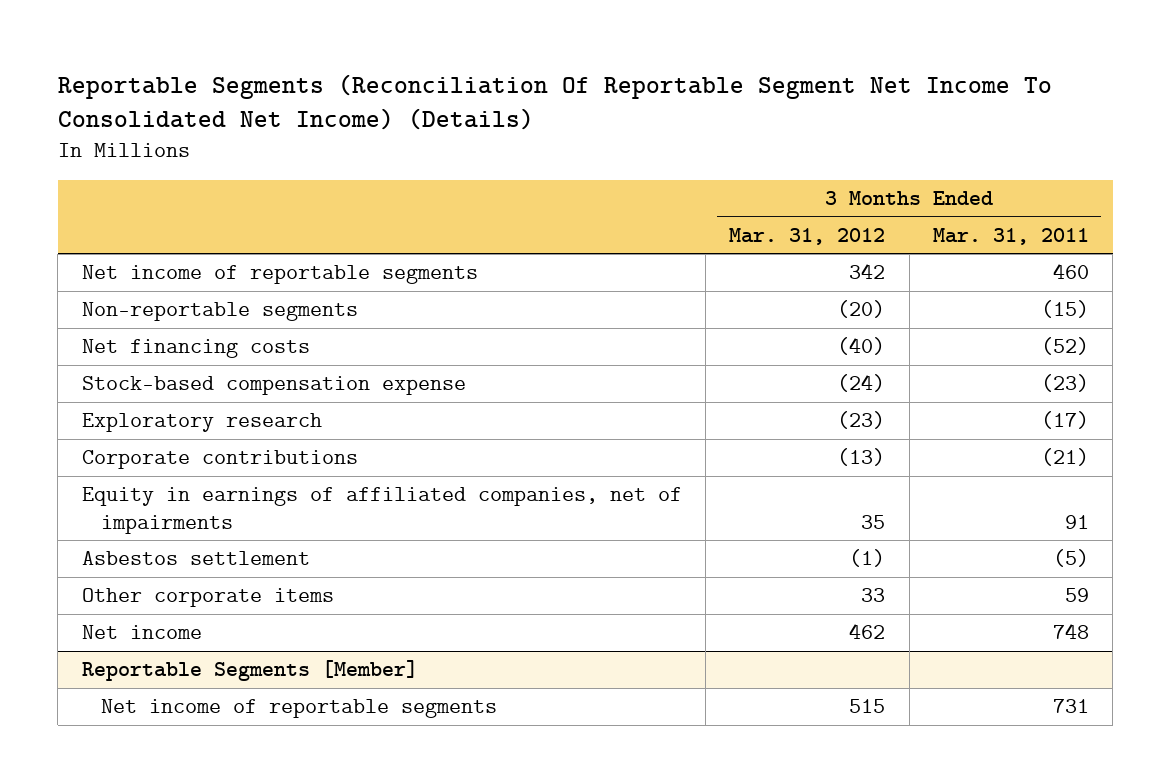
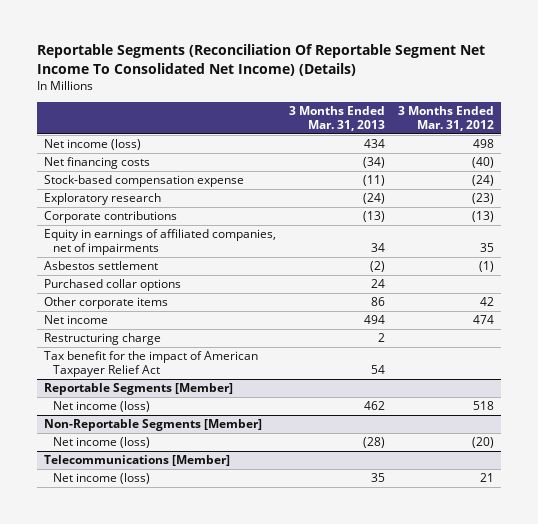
[933,227,1090,245] Mar. 31, 2011 -> none
none -> [288,106,385,132] 3 Months Ended Mar. 31, 2013
[81,265,478,285] Net income of reportable segments -> none
[81,302,358,322] Non-reportable segments -> none
none -> [43,139,141,151] Net income (loss)
none -> [43,279,181,292] Purchased collar options
[861,588,886,603] 33 -> [480,297,495,307] 42
[849,623,886,640] 462 -> [473,315,495,325] 474
none -> [43,333,161,346] Restructuring charge
none -> [43,351,258,378] Tax benefit for the impact of American Taxpayer Relief Act
[101,699,498,719] Net income of reportable segments -> none
none -> [53,401,151,413] Net income (loss)
none -> [43,419,262,432] Non-Reportable Segments [Member]
none -> [53,437,151,449] Net income (loss)
none -> [43,455,230,467] Telecommunications [Member]
none -> [53,473,151,485] Net income (loss)

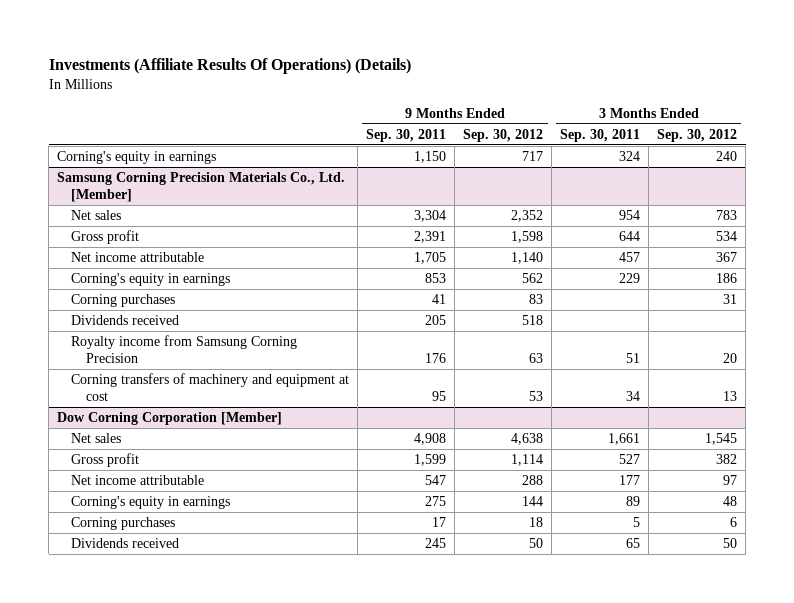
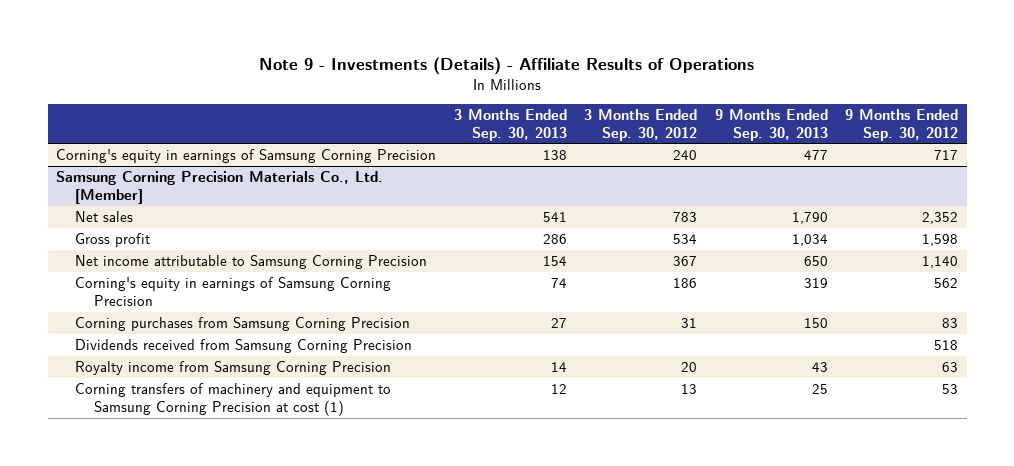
[48,58,411,75] Investments (Affiliate Results Of Operations) (Details) -> [259,57,755,76] Note 9 - Investments (Details) - Affiliate Results of Operations
[366,128,447,142] Sep. 30, 2011 -> none
[560,128,641,142] Sep. 30, 2011 -> none
none -> [453,108,567,141] 3 Months Ended Sep. 30, 2013
none -> [714,108,828,141] 9 Months Ended Sep. 30, 2013
[57,150,217,164] Corning's equity in earnings -> [56,148,437,163] Corning's equity in earnings of Samsung Corning Precision
[71,251,205,262] Net income attributable -> [74,254,427,269] Net income attributable to Samsung Corning Precision
[71,272,231,286] Corning's equity in earnings -> [74,276,391,306] Corning's equity in earnings of Samsung Corning Precision
[71,293,176,307] Corning purchases -> [74,316,410,331] Corning purchases from Samsung Corning Precision
[71,314,180,325] Dividends received -> [74,338,412,353] Dividends received from Samsung Corning Precision
[57,411,283,425] Dow Corning Corporation [Member] -> none
[71,432,122,443] Net sales -> none
[71,452,140,467] Gross profit -> none
[71,474,205,485] Net income attributable -> none
[71,495,231,509] Corning's equity in earnings -> none
[71,516,176,530] Corning purchases -> none
[71,537,180,548] Dividends received -> none
[71,372,350,402] Corning transfers of machinery and equipment at cost -> [74,382,391,416] Corning transfers of machinery and equipment to Samsung Corning Precision at cost (1)

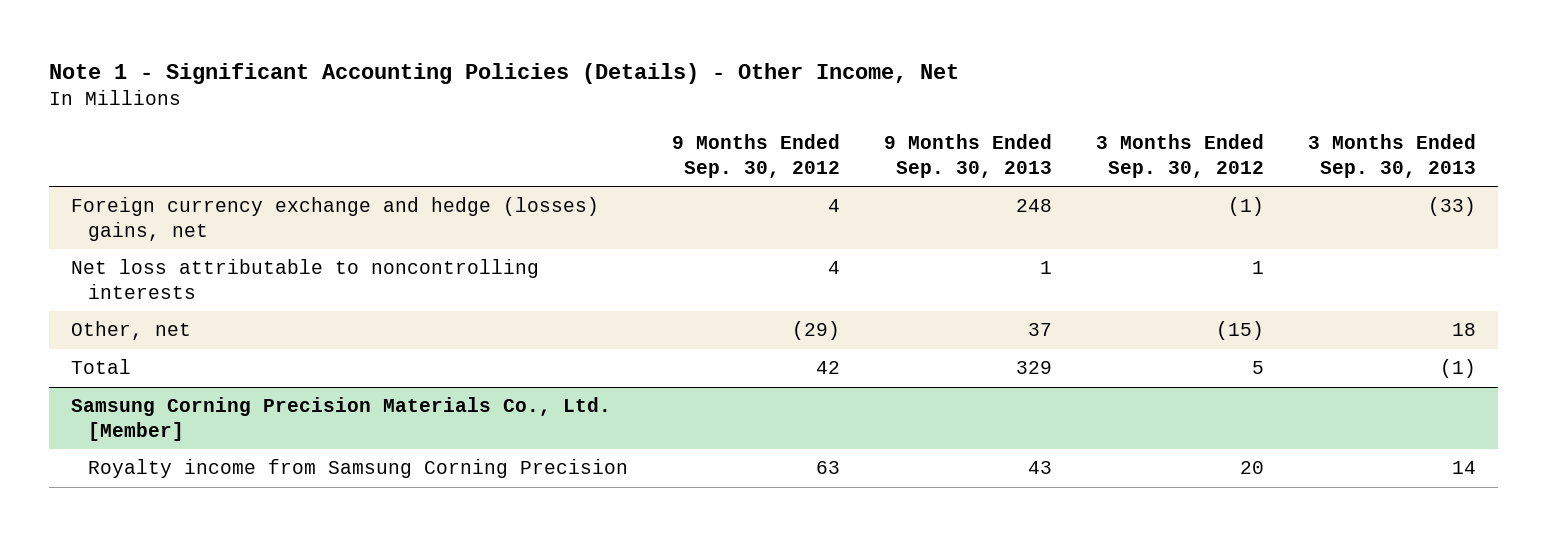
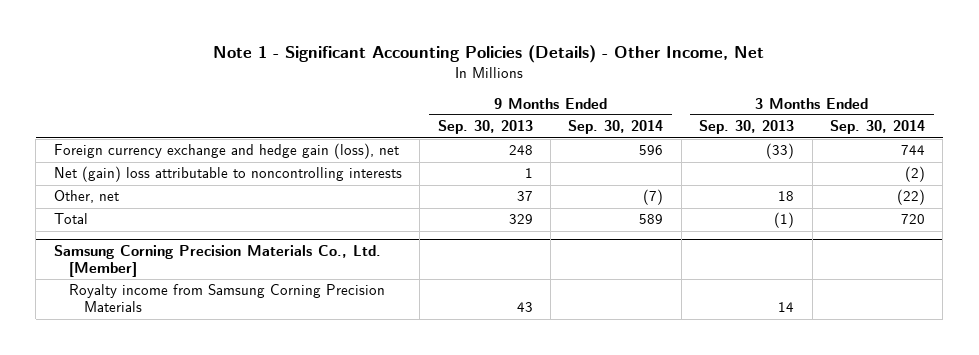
[671,134,840,178] 9 Months Ended Sep. 30, 2012 -> none
[1095,134,1264,178] 3 Months Ended Sep. 30, 2012 -> none
none -> [568,120,664,135] Sep. 30, 2014
none -> [830,120,926,135] Sep. 30, 2014
[70,197,599,241] Foreign currency exchange and hedge (losses) gains, net -> [53,143,399,160] Foreign currency exchange and hedge gain (loss), net
[70,259,539,299] Net loss attributable to noncontrolling interests -> [53,166,402,183] Net (gain) loss attributable to noncontrolling interests
[87,459,628,479] Royalty income from Samsung Corning Precision -> [68,284,385,314] Royalty income from Samsung Corning Precision Materials

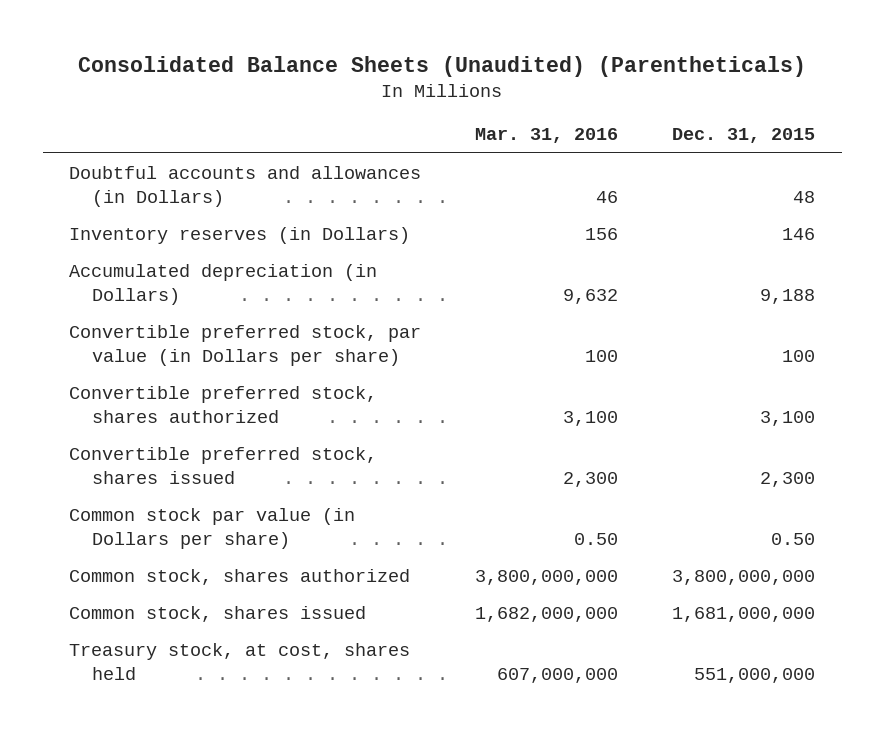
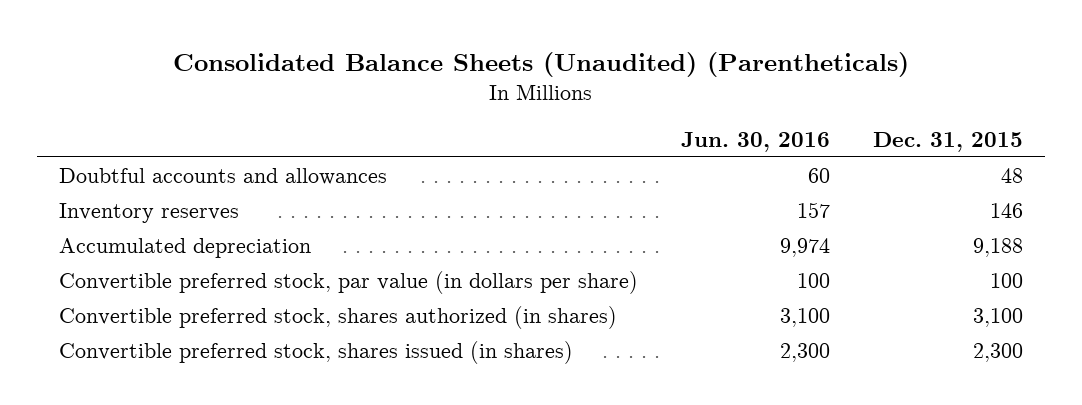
[475,128,619,144] Mar. 31, 2016 -> none
none -> [681,131,831,152] Jun. 30, 2016
[69,507,356,549] Common stock par value (in Dollars per share) -> none
[69,568,411,585] Common stock, shares authorized -> none
[69,605,367,622] Common stock, shares issued -> none
[69,642,411,680] Treasury stock, at cost, shares held -> none
[69,165,422,207] Doubtful accounts and allowances (in Dollars) -> [59,168,388,186] Doubtful accounts and allowances
[69,226,411,244] Inventory reserves (in Dollars) -> [59,203,240,224] Inventory reserves
[69,263,378,305] Accumulated depreciation (in Dollars) -> [59,238,312,259] Accumulated depreciation
[69,324,422,366] Convertible preferred stock, par value (in Dollars per share) -> [59,271,639,295] Convertible preferred stock, par value (in dollars per share)
[69,385,378,423] Convertible preferred stock, shares authorized -> [59,306,618,330] Convertible preferred stock, shares authorized (in shares)
[69,446,378,484] Convertible preferred stock, shares issued -> [59,341,574,365] Convertible preferred stock, shares issued (in shares)

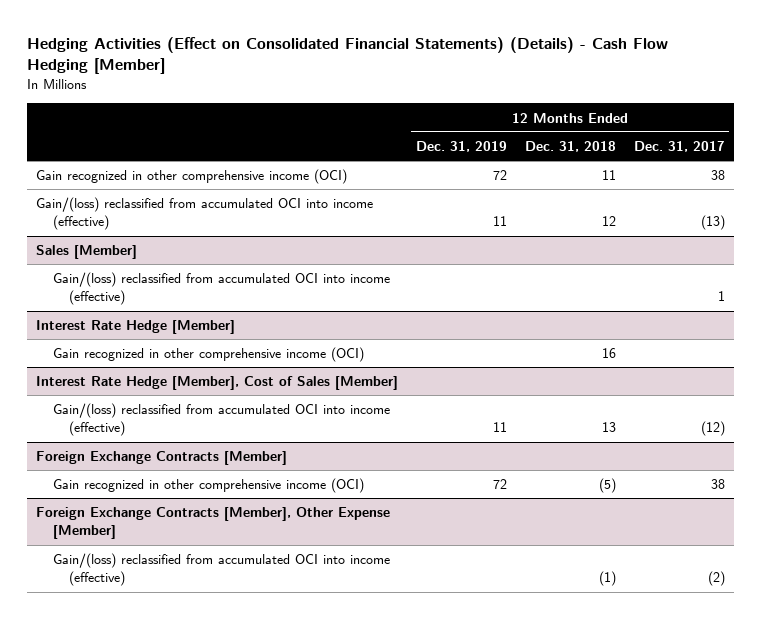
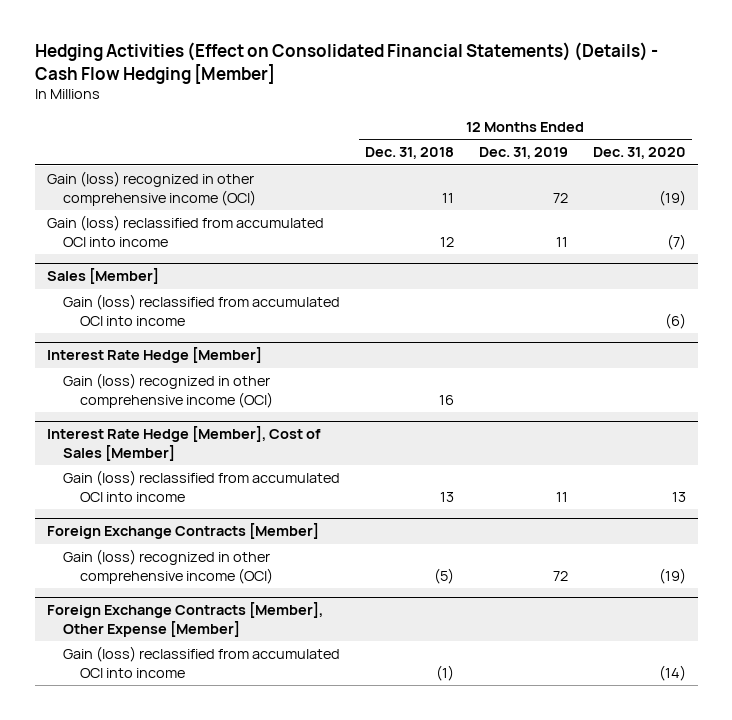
[633,141,725,153] Dec. 31, 2017 -> none
none -> [592,147,686,160] Dec. 31, 2020
[35,169,347,185] Gain recognized in other comprehensive income (OCI) -> [46,170,257,206] Gain (loss) recognized in other comprehensive income (OCI)
[35,197,373,231] Gain/(loss) reclassified from accumulated OCI into income (effective) -> [46,214,324,247] Gain (loss) reclassified from accumulated OCI into income
[52,272,390,306] Gain/(loss) reclassified from accumulated OCI into income (effective) -> [63,293,341,326] Gain (loss) reclassified from accumulated OCI into income
[52,347,364,363] Gain recognized in other comprehensive income (OCI) -> [63,372,273,408] Gain (loss) recognized in other comprehensive income (OCI)
[52,403,390,437] Gain/(loss) reclassified from accumulated OCI into income (effective) -> [63,469,341,502] Gain (loss) reclassified from accumulated OCI into income
[52,478,364,494] Gain recognized in other comprehensive income (OCI) -> [63,548,273,584] Gain (loss) recognized in other comprehensive income (OCI)
[52,553,390,587] Gain/(loss) reclassified from accumulated OCI into income (effective) -> [63,645,341,678] Gain (loss) reclassified from accumulated OCI into income

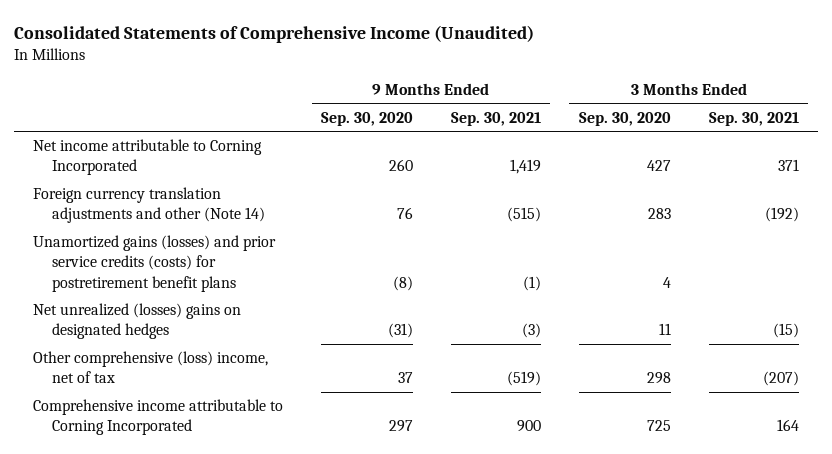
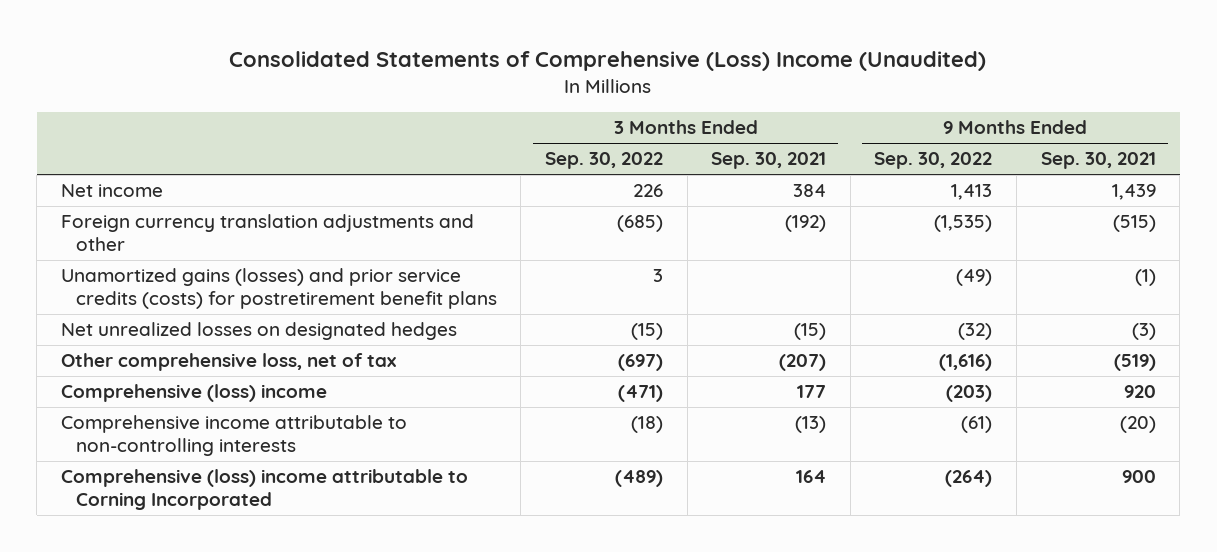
[14,24,535,43] Consolidated Statements of Comprehensive Income (Unaudited) -> [229,50,987,71] Consolidated Statements of Comprehensive (Loss) Income (Unaudited)
[321,111,414,126] Sep. 30, 2020 -> none
[578,111,671,126] Sep. 30, 2020 -> none
none -> [545,152,664,170] Sep. 30, 2022
none -> [874,152,993,170] Sep. 30, 2022
[33,139,263,176] Net income attributable to Corning Incorporated -> none
none -> [60,184,163,198] Net income
[33,187,265,224] Foreign currency translation adjustments and other (Note 14) -> [60,214,474,252] Foreign currency translation adjustments and other
[33,303,242,340] Net unrealized (losses) gains on designated hedges -> [60,322,457,341] Net unrealized losses on designated hedges
[33,351,269,384] Other comprehensive (loss) income, net of tax -> [60,353,396,372] Other comprehensive loss, net of tax
none -> [60,384,327,403] Comprehensive (loss) income
none -> [60,415,407,457] Comprehensive income attributable to non-controlling interests
[33,399,284,436] Comprehensive income attributable to Corning Incorporated -> [60,469,468,511] Comprehensive (loss) income attributable to Corning Incorporated

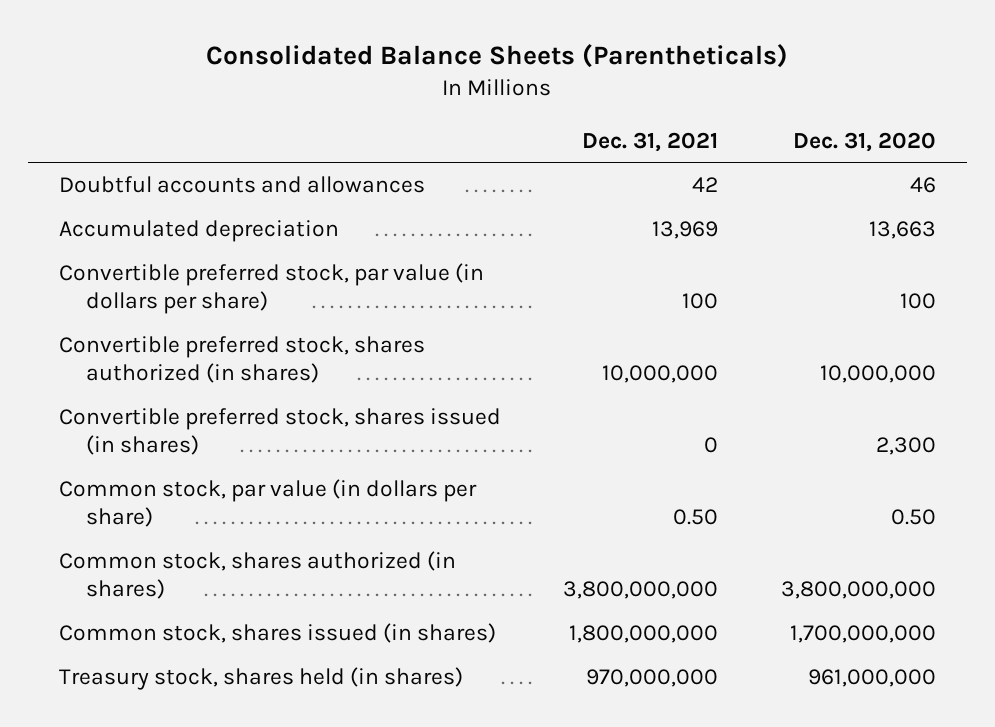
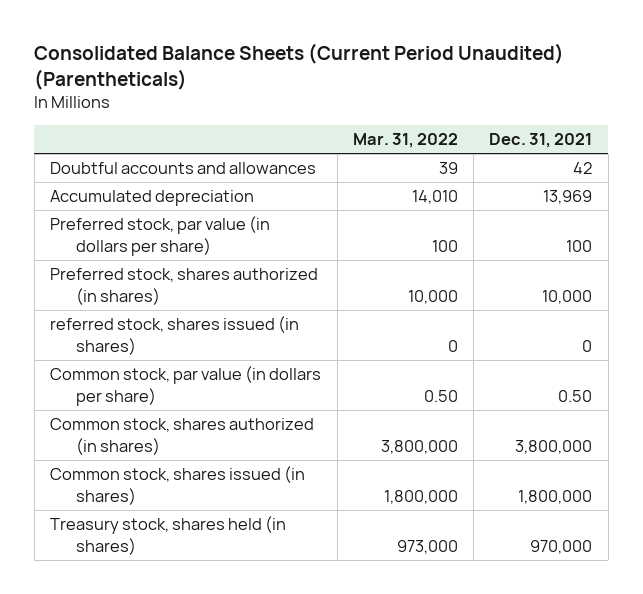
[206,44,789,69] Consolidated Balance Sheets (Parentheticals) -> [34,43,565,90] Consolidated Balance Sheets (Current Period Unaudited) (Parentheticals)
[792,131,936,152] Dec. 31, 2020 -> none
none -> [352,133,458,149] Mar. 31, 2022
[59,263,485,315] Convertible preferred stock, par value (in dollars per share) -> [50,216,271,256] Preferred stock, par value (in dollars per share)
[59,336,426,384] Convertible preferred stock, shares authorized (in shares) -> [50,268,319,305] Preferred stock, shares authorized (in shares)
[602,365,719,384] 10,000,000 -> [542,289,593,304] 10,000
[59,408,502,456] Convertible preferred stock, shares issued (in shares) -> [50,316,300,355] referred stock, shares issued (in shares)
[563,581,719,600] 3,800,000,000 -> [515,439,593,454] 3,800,000
[569,625,719,644] 1,800,000,000 -> [518,489,593,504] 1,800,000
[586,669,719,688] 970,000,000 -> [530,539,593,554] 970,000

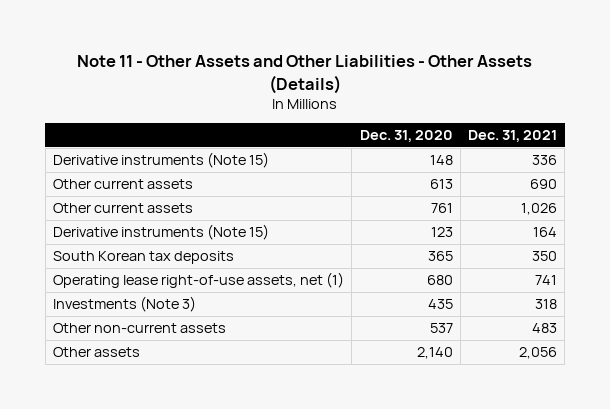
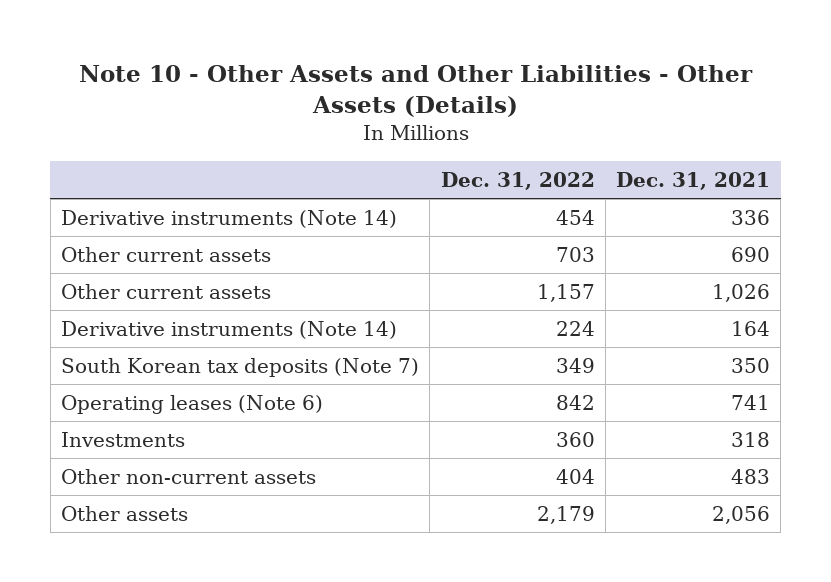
[77,55,533,94] Note 11 - Other Assets and Other Liabilities - Other Assets (Details) -> [78,64,753,118] Note 10 - Other Assets and Other Liabilities - Other Assets (Details)
[359,130,453,143] Dec. 31, 2020 -> none
none -> [440,171,595,190] Dec. 31, 2022
[53,152,270,169] Derivative instruments (Note 15) -> [61,210,398,229] Derivative instruments (Note 14)
[53,224,270,241] Derivative instruments (Note 15) -> [61,321,398,340] Derivative instruments (Note 14)
[53,251,235,265] South Korean tax deposits -> [61,358,420,378] South Korean tax deposits (Note 7)
[53,272,345,289] Operating lease right-of-use assets, net (1) -> [61,395,324,415] Operating leases (Note 6)
[53,296,197,313] Investments (Note 3) -> [61,432,186,448] Investments

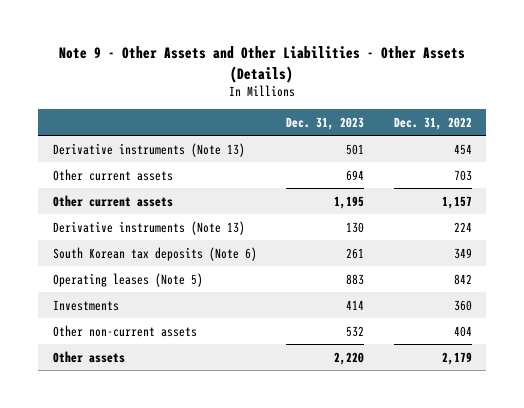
[78,64,753,118] Note 10 - Other Assets and Other Liabilities - Other Assets (Details) -> [59,46,466,83] Note 9 - Other Assets and Other Liabilities - Other Assets (Details)
[616,171,771,190] Dec. 31, 2021 -> none
none -> [286,116,365,130] Dec. 31, 2023
[61,210,398,229] Derivative instruments (Note 14) -> [52,142,245,157] Derivative instruments (Note 13)
[61,321,398,340] Derivative instruments (Note 14) -> [52,220,245,235] Derivative instruments (Note 13)
[61,358,420,378] South Korean tax deposits (Note 7) -> [52,246,257,261] South Korean tax deposits (Note 6)
[61,395,324,415] Operating leases (Note 6) -> [52,272,203,287] Operating leases (Note 5)

